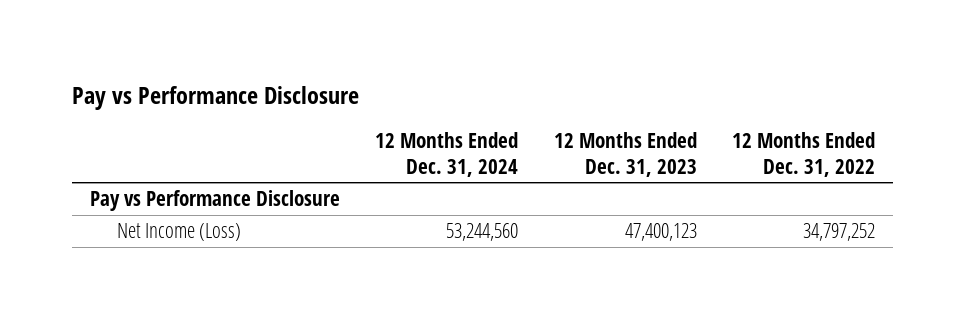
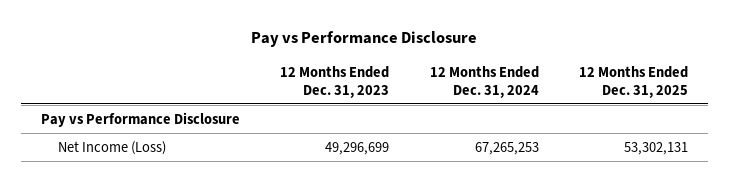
[732,132,876,177] 12 Months Ended Dec. 31, 2022 -> none
none -> [578,65,688,98] 12 Months Ended Dec. 31, 2025
[446,223,519,242] 53,244,560 -> [474,141,539,155] 67,265,253
[624,223,697,242] 47,400,123 -> [325,141,390,155] 49,296,699

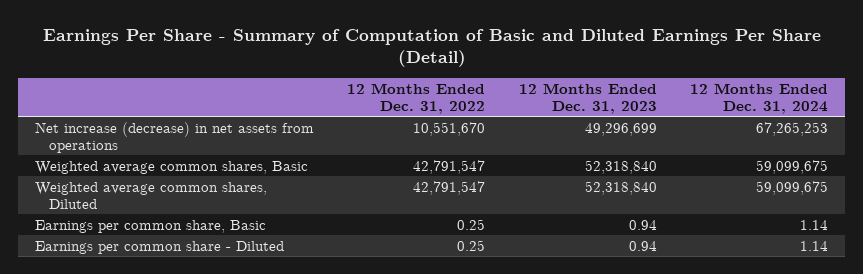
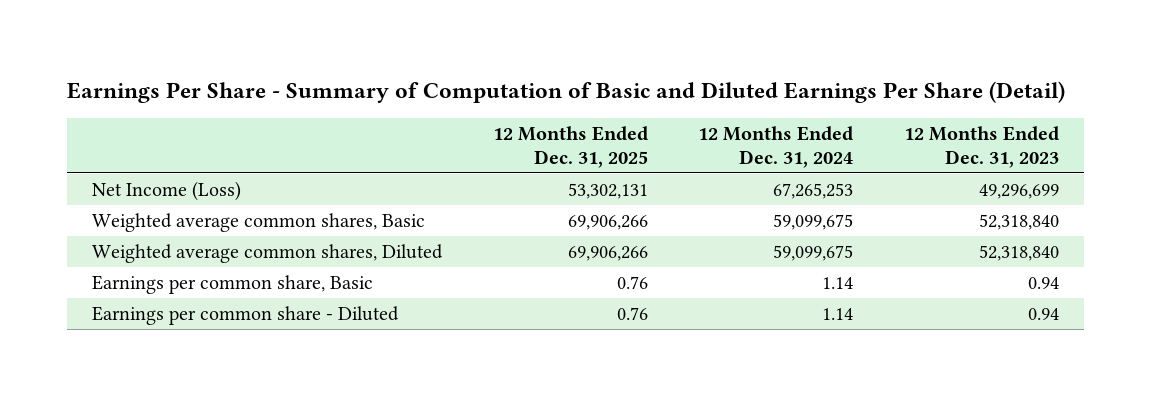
[347,82,486,114] 12 Months Ended Dec. 31, 2022 -> none
none -> [492,125,648,168] 12 Months Ended Dec. 31, 2025
[34,121,314,153] Net increase (decrease) in net assets from operations -> [92,180,242,201] Net Income (Loss)

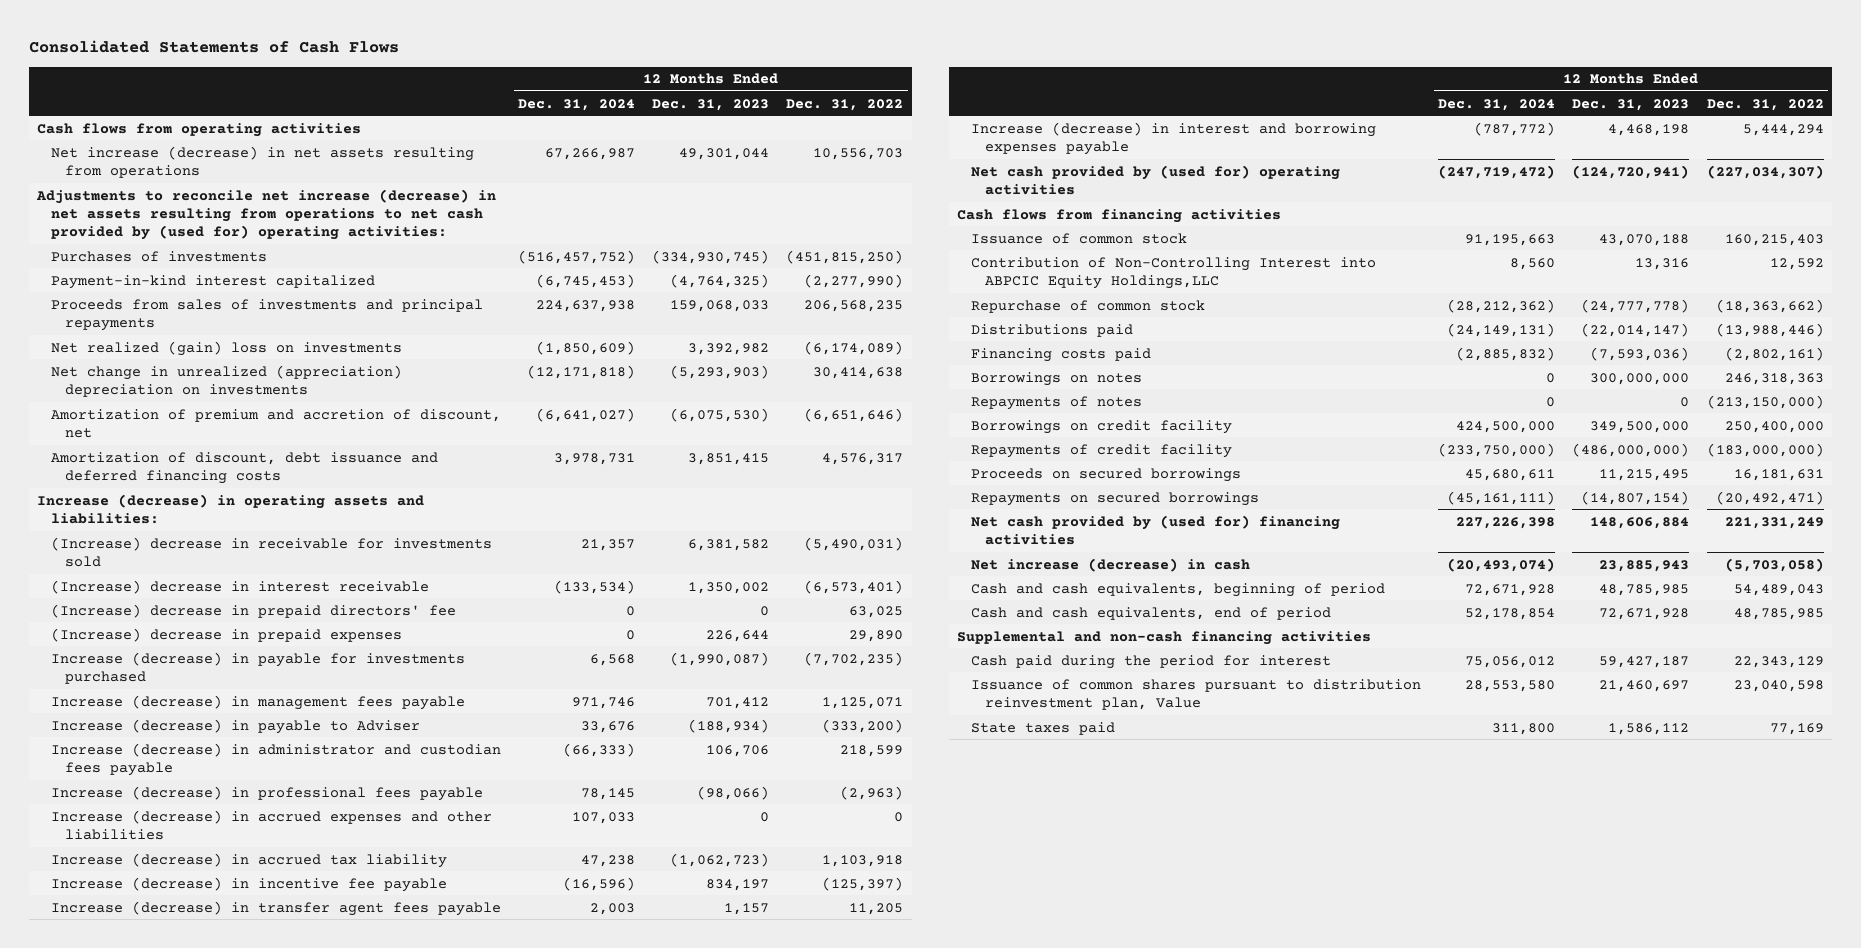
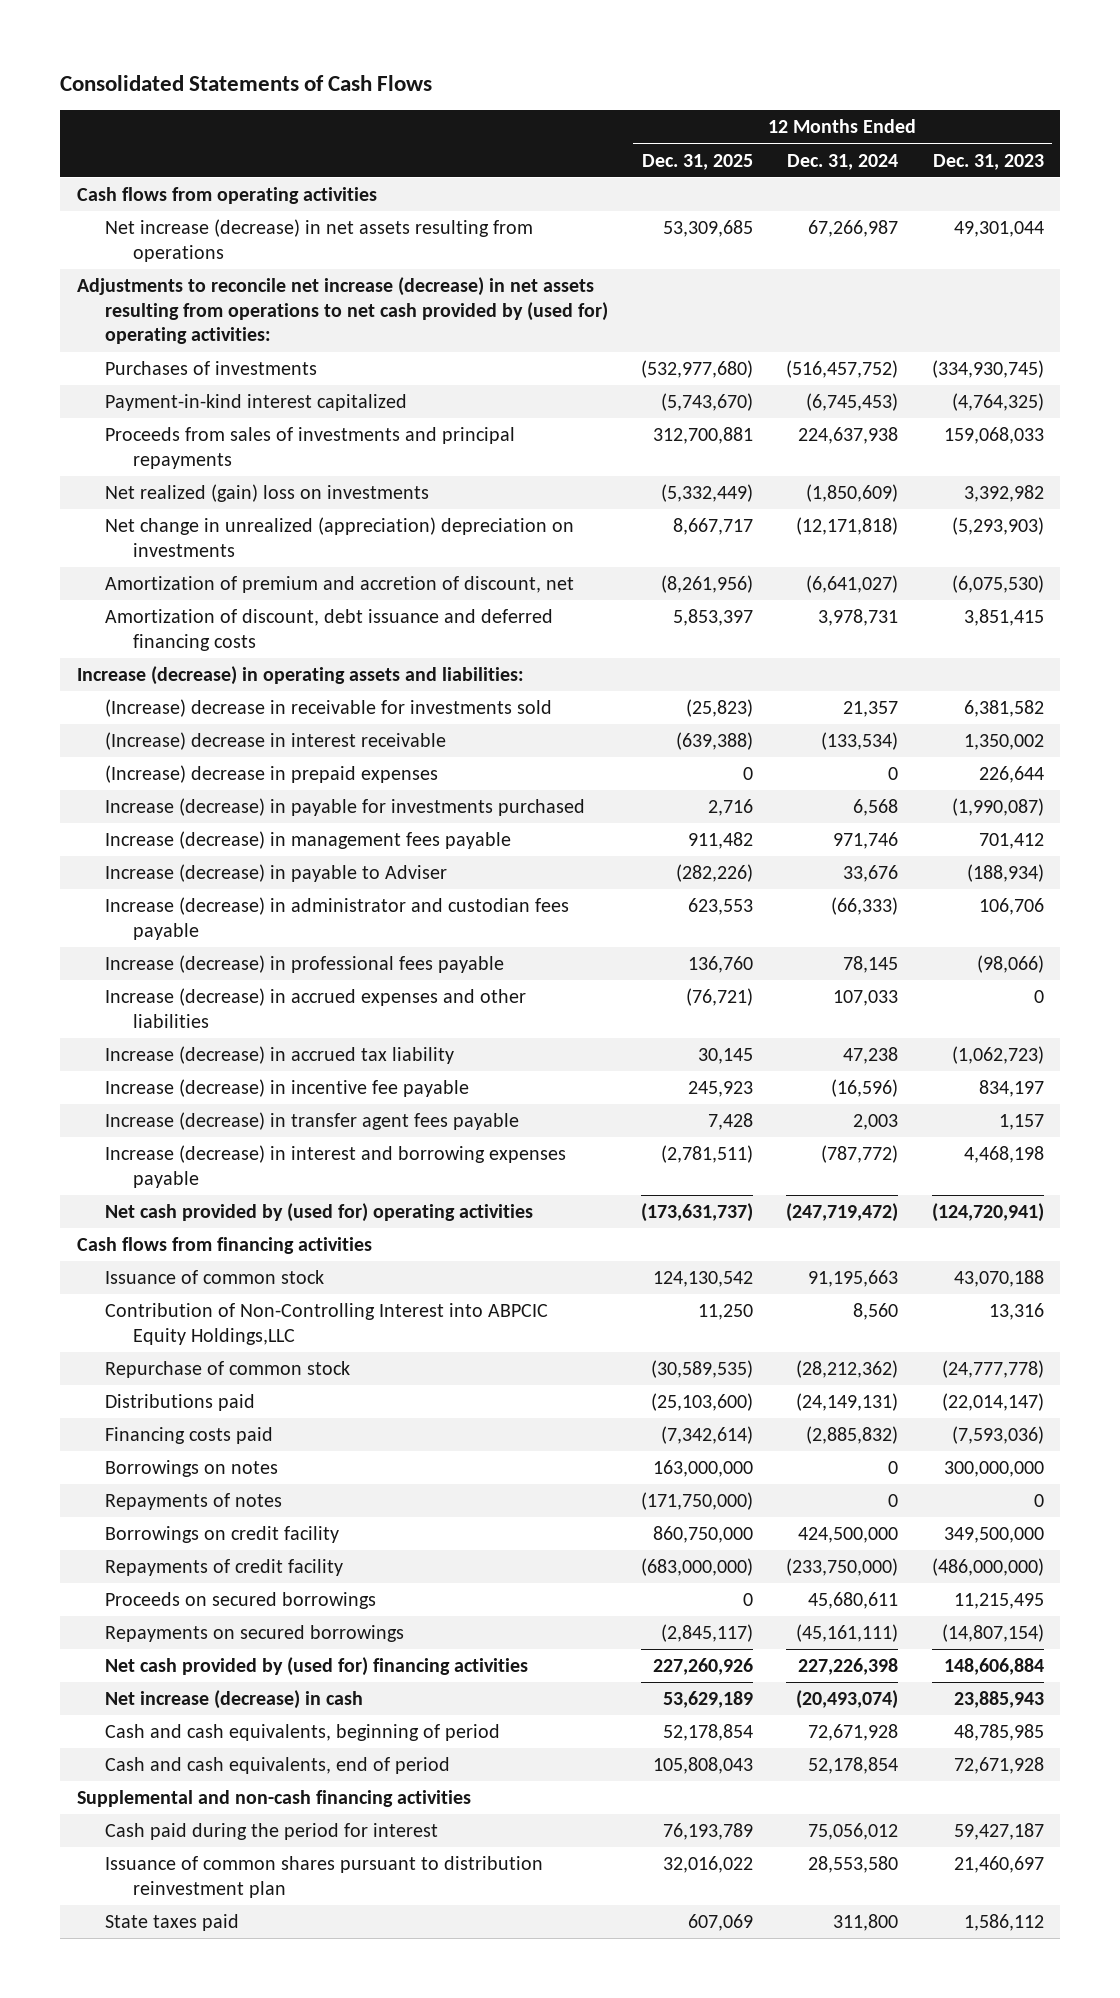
[786,98,904,111] Dec. 31, 2022 -> none
none -> [642,153,754,170] Dec. 31, 2025
[51,603,457,618] (Increase) decrease in prepaid directors' fee -> none
[971,678,1422,710] Issuance of common shares pursuant to distribution reinvestment plan, Value -> [105,1856,544,1898] Issuance of common shares pursuant to distribution reinvestment plan

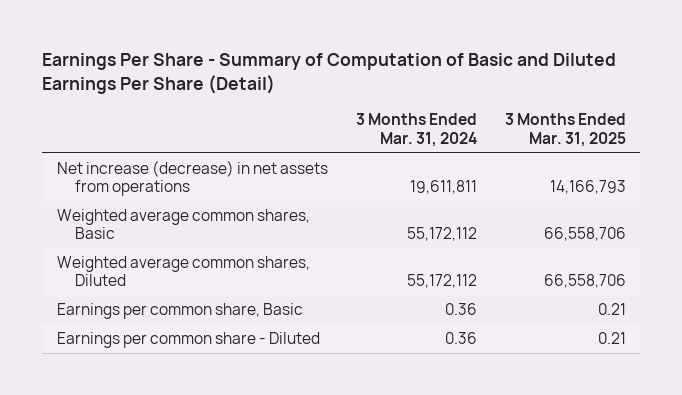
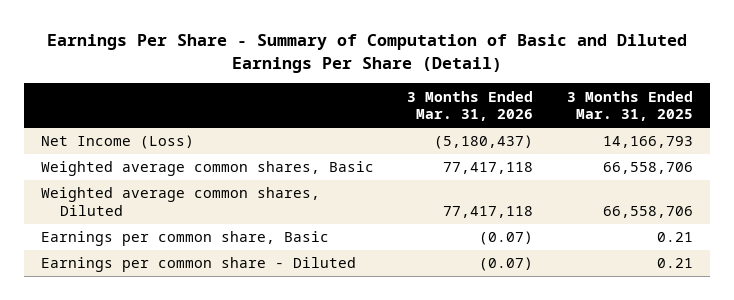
[355,113,477,147] 3 Months Ended Mar. 31, 2024 -> none
none -> [407,90,534,122] 3 Months Ended Mar. 31, 2026
[56,160,328,197] Net increase (decrease) in net assets from operations -> [40,135,194,150] Net Income (Loss)

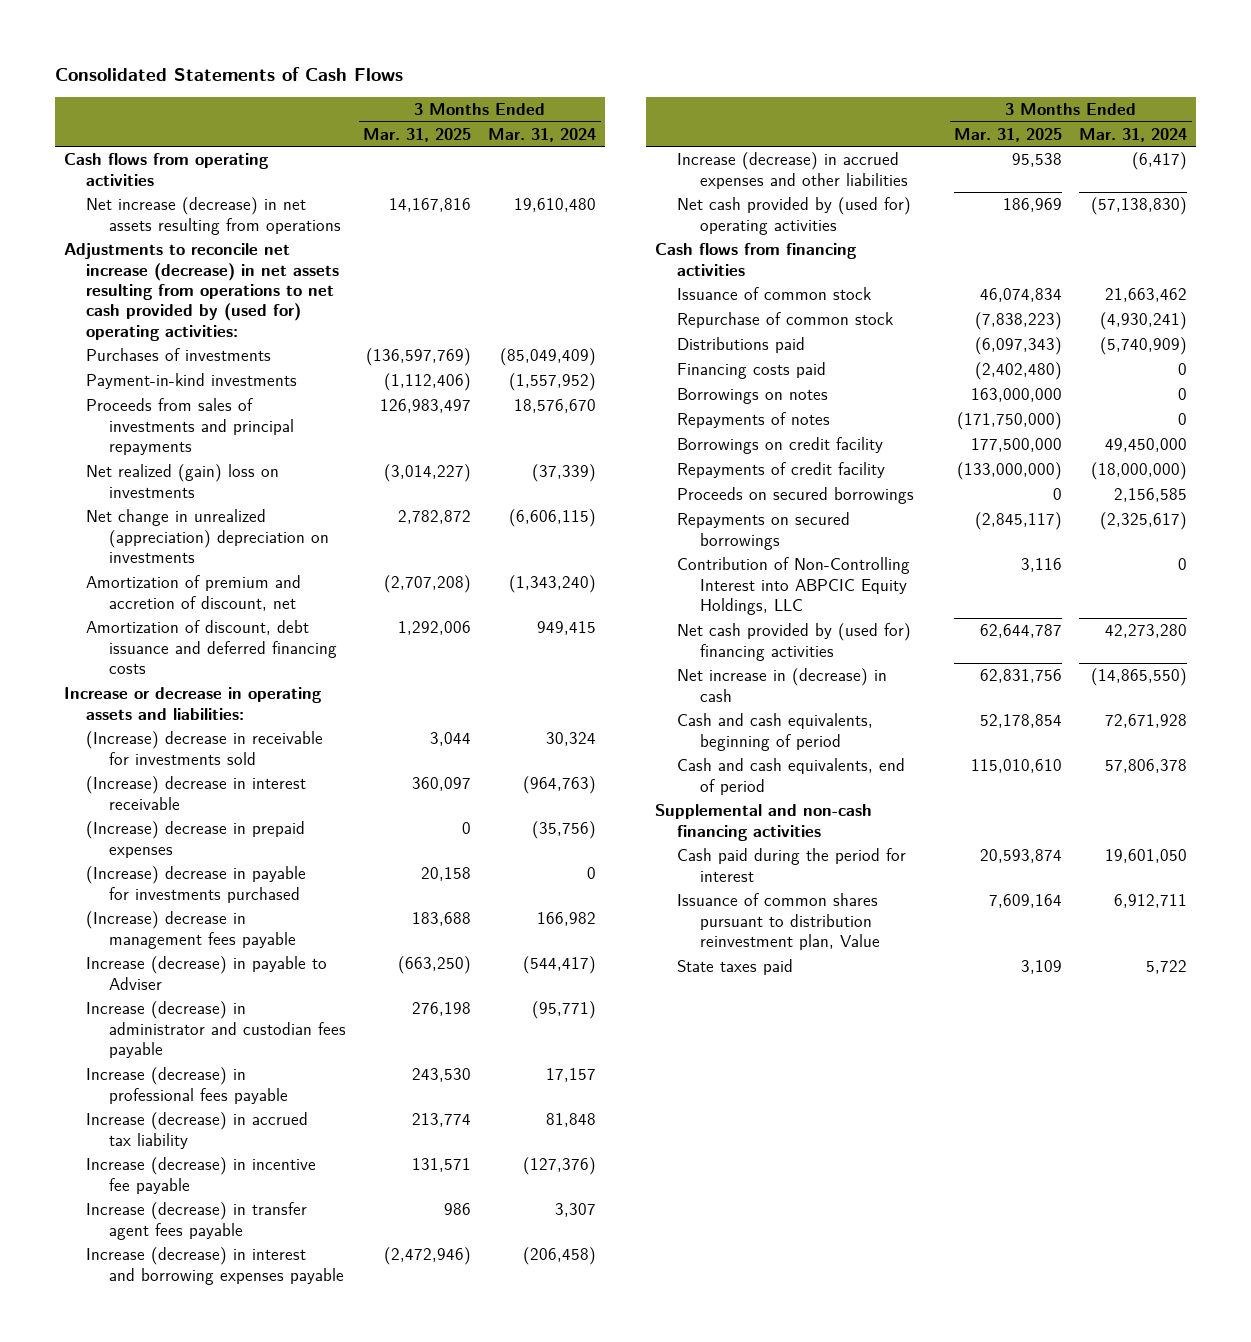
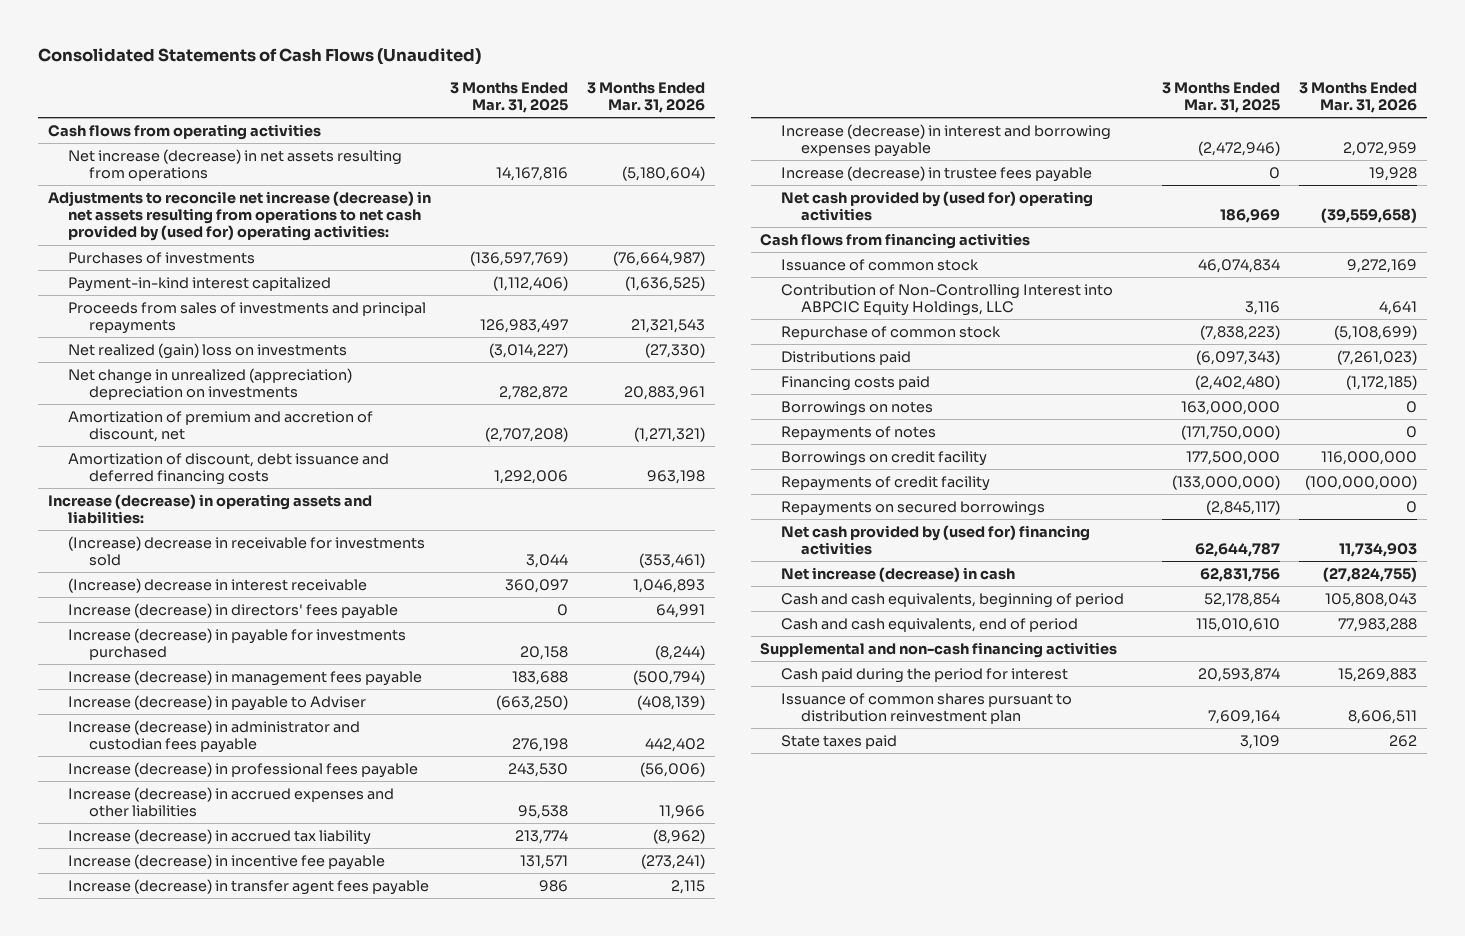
[55,66,404,81] Consolidated Statements of Cash Flows -> [38,47,482,65] Consolidated Statements of Cash Flows (Unaudited)
[488,127,597,142] Mar. 31, 2024 -> none
none -> [587,81,706,114] 3 Months Ended Mar. 31, 2026
[86,373,298,390] Payment-in-kind investments -> [68,276,332,292] Payment-in-kind interest capitalized
[63,687,322,720] Increase or decrease in operating assets and liabilities: -> [47,493,372,525] Increase (decrease) in operating assets and liabilities:
[86,821,306,858] (Increase) decrease in prepaid expenses -> none
none -> [68,602,399,619] Increase (decrease) in directors' fees payable
[86,866,307,903] (Increase) decrease in payable for investments purchased -> [68,627,407,661] Increase (decrease) in payable for investments purchased
[86,911,296,949] (Increase) decrease in management fees payable -> [68,669,423,686] Increase (decrease) in management fees payable
[677,152,908,189] Increase (decrease) in accrued expenses and other liabilities -> [68,786,395,818] Increase (decrease) in accrued expenses and other liabilities
none -> [780,165,1092,182] Increase (decrease) in trustee fees payable
[677,557,911,616] Contribution of Non-Controlling Interest into ABPCIC Equity Holdings, LLC -> [780,283,1113,317] Contribution of Non-Controlling Interest into ABPCIC Equity Holdings, LLC
[677,487,915,505] Proceeds on secured borrowings -> none
[677,668,888,702] Net increase in (decrease) in cash -> [780,566,1015,582] Net increase (decrease) in cash
[677,893,880,951] Issuance of common shares pursuant to distribution reinvestment plan, Value -> [780,692,1072,725] Issuance of common shares pursuant to distribution reinvestment plan

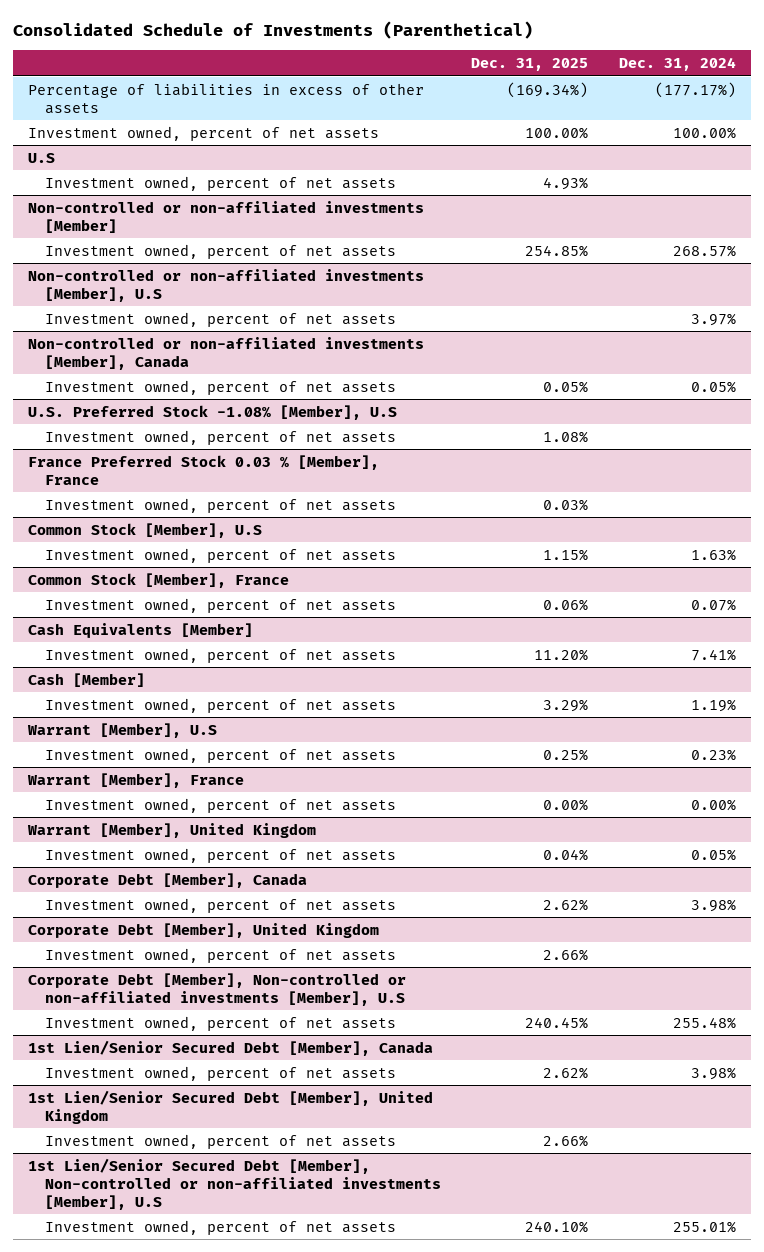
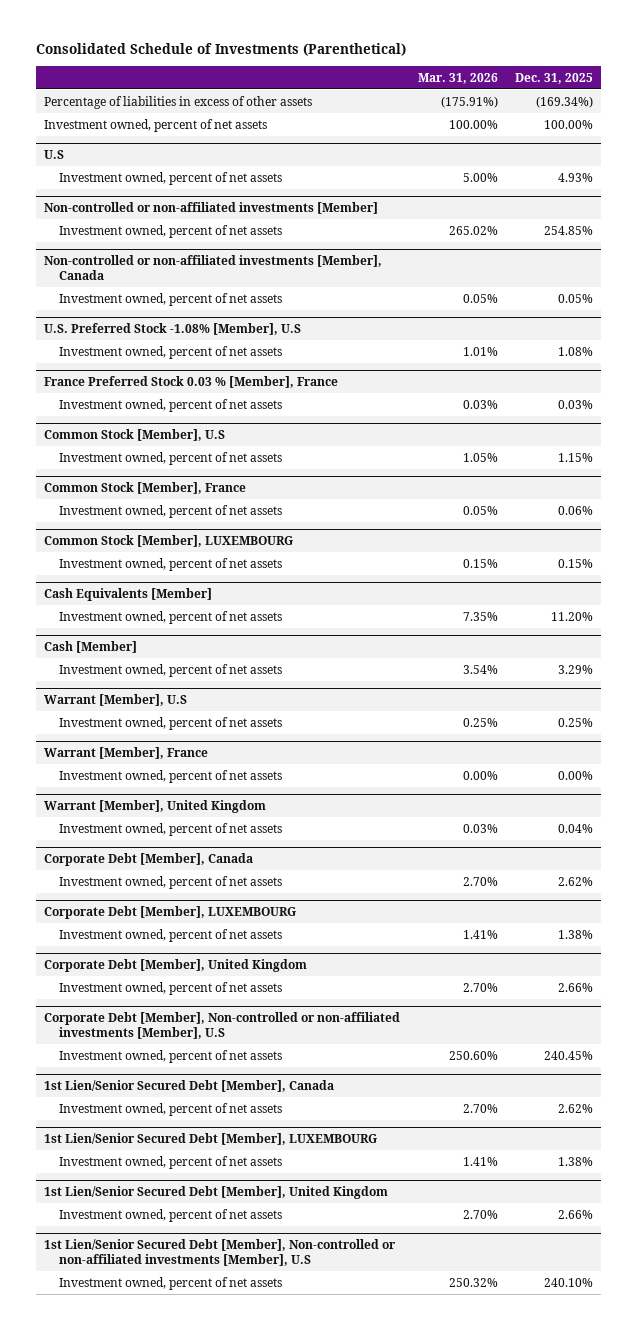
[618,56,736,71] Dec. 31, 2024 -> none
none -> [417,72,498,84] Mar. 31, 2026
[28,268,425,302] Non-controlled or non-affiliated investments [Member], U.S -> none
[44,311,396,327] Investment owned, percent of net assets -> none
none -> [44,535,294,548] Common Stock [Member], LUXEMBOURG
none -> [58,557,282,571] Investment owned, percent of net assets
none -> [44,906,297,920] Corporate Debt [Member], LUXEMBOURG
none -> [58,928,282,942] Investment owned, percent of net assets
none -> [44,1133,378,1146] 1st Lien/Senior Secured Debt [Member], LUXEMBOURG
none -> [58,1155,282,1169] Investment owned, percent of net assets

